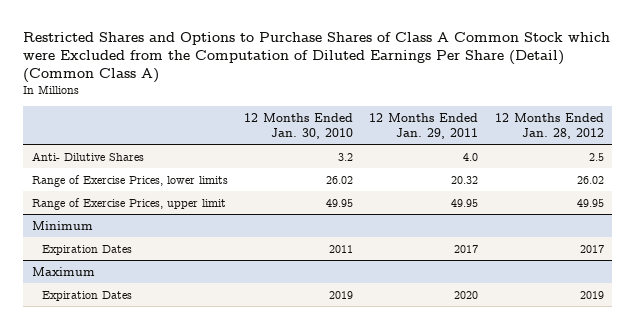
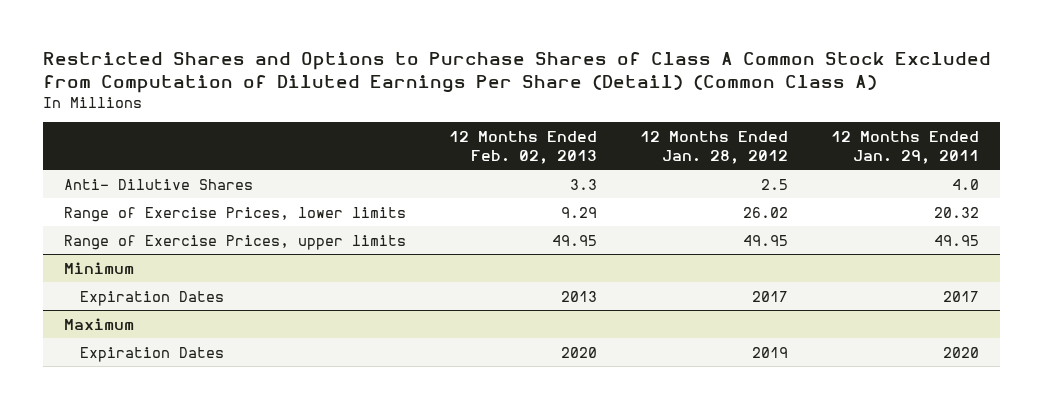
[23,31,611,84] Restricted Shares and Options to Purchase Shares of Class A Common Stock which were Excluded from the Computation of Diluted Earnings Per Share (Detail) (Common Class A) -> [42,52,991,93] Restricted Shares and Options to Purchase Shares of Class A Common Stock Excluded from Computation of Diluted Earnings Per Share (Detail) (Common Class A)
[243,112,353,139] 12 Months Ended Jan. 30, 2010 -> none
none -> [449,130,598,164] 12 Months Ended Feb. 02, 2013
[31,197,226,210] Range of Exercise Prices, upper limit -> [64,234,407,250] Range of Exercise Prices, upper limits

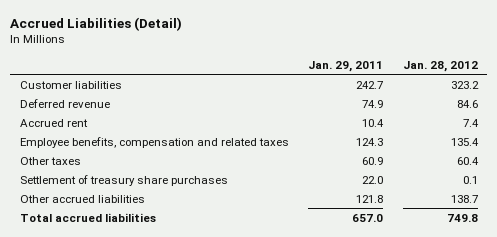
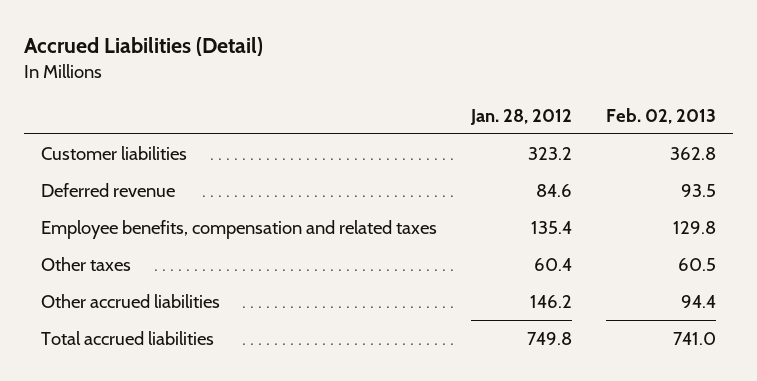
[308,60,384,72] Jan. 29, 2011 -> none
none -> [606,107,717,124] Feb. 02, 2013
[19,118,88,127] Accrued rent -> none
[19,174,228,186] Settlement of treasury share purchases -> none
[450,194,478,203] 138.7 -> [529,295,572,309] 146.2

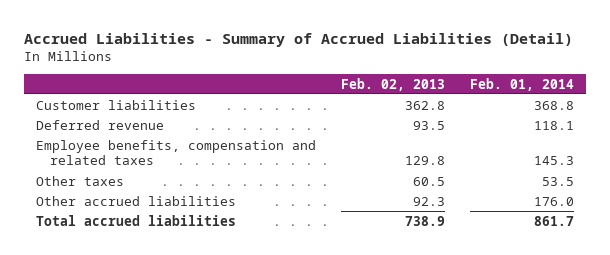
[23,36,263,56] Accrued Liabilities (Detail) -> [23,32,573,47] Accrued Liabilities - Summary of Accrued Liabilities (Detail)
[469,108,572,125] Jan. 28, 2012 -> none
none -> [469,77,574,91] Feb. 01, 2014
[681,295,717,309] 94.4 -> [413,196,446,206] 92.3
[673,332,717,346] 741.0 -> [405,215,446,226] 738.9

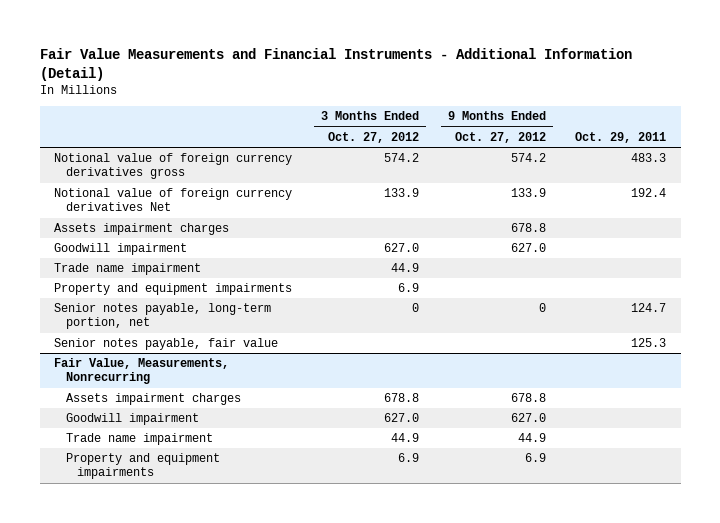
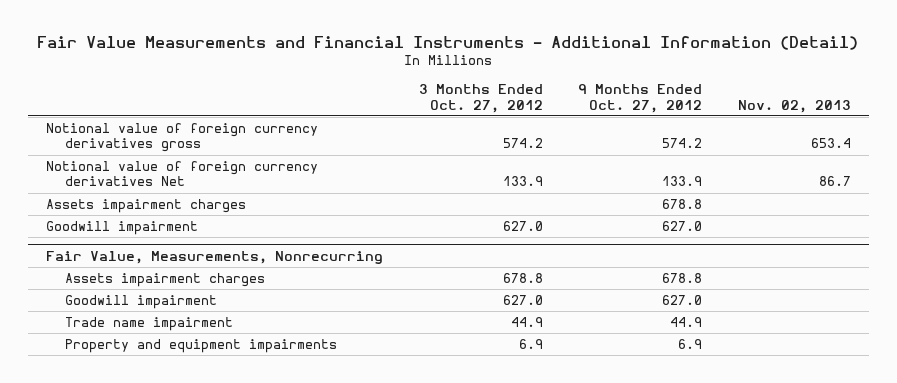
[575,131,667,143] Oct. 29, 2011 -> none
none -> [737,99,851,113] Nov. 02, 2013
[54,263,202,276] Trade name impairment -> none
[54,283,293,296] Property and equipment impairments -> none
[54,303,272,330] Senior notes payable, long-term portion, net -> none
[54,338,279,351] Senior notes payable, fair value -> none

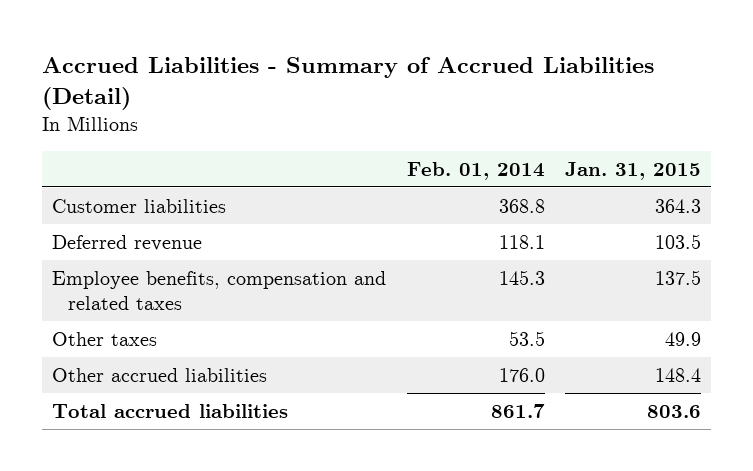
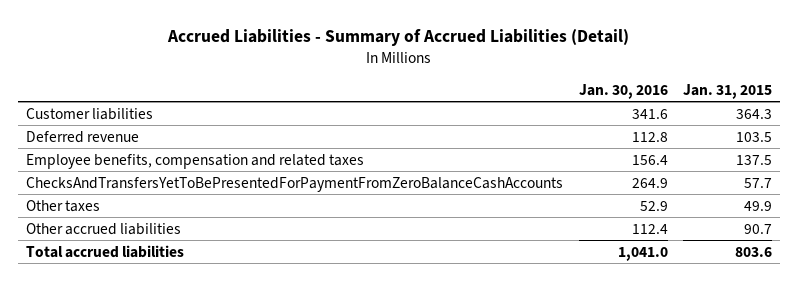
[406,162,545,181] Feb. 01, 2014 -> none
none -> [578,83,668,99] Jan. 30, 2016
none -> [26,176,564,192] ChecksAndTransfersYetToBePresentedForPaymentFromZeroBalanceCashAccounts
[655,367,702,382] 148.4 -> [744,223,773,234] 90.7

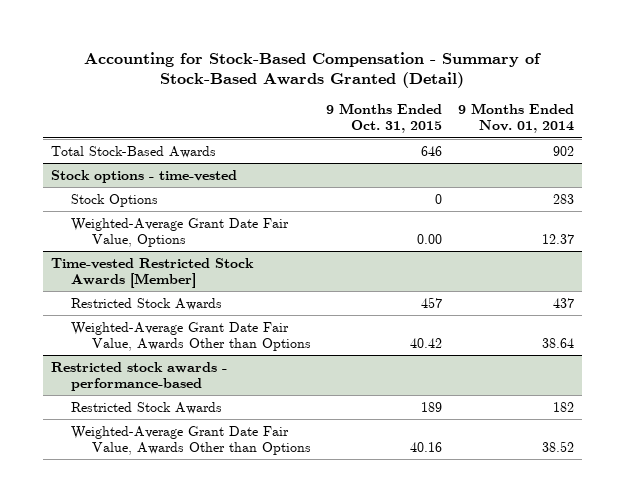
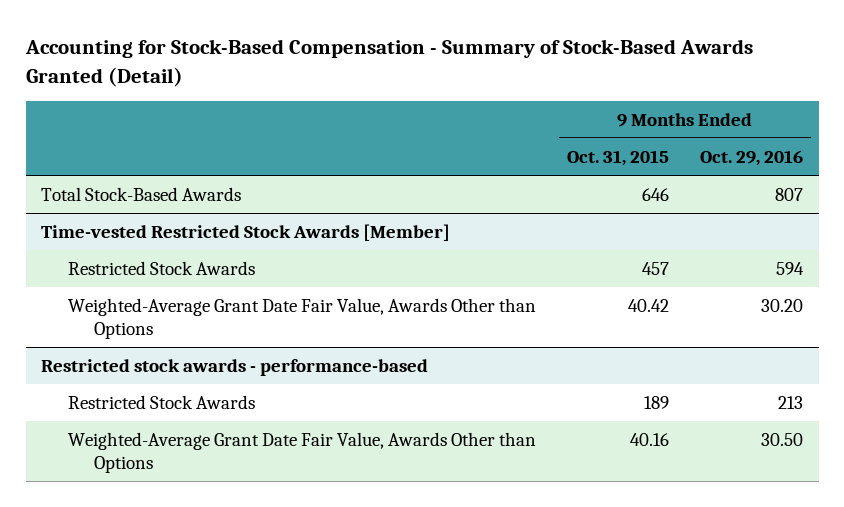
[458,103,575,134] 9 Months Ended Nov. 01, 2014 -> none
none -> [700,149,804,166] Oct. 29, 2016
[50,169,237,183] Stock options - time-vested -> none
[71,193,159,207] Stock Options -> none
[71,217,290,247] Weighted-Average Grant Date Fair Value, Options -> none

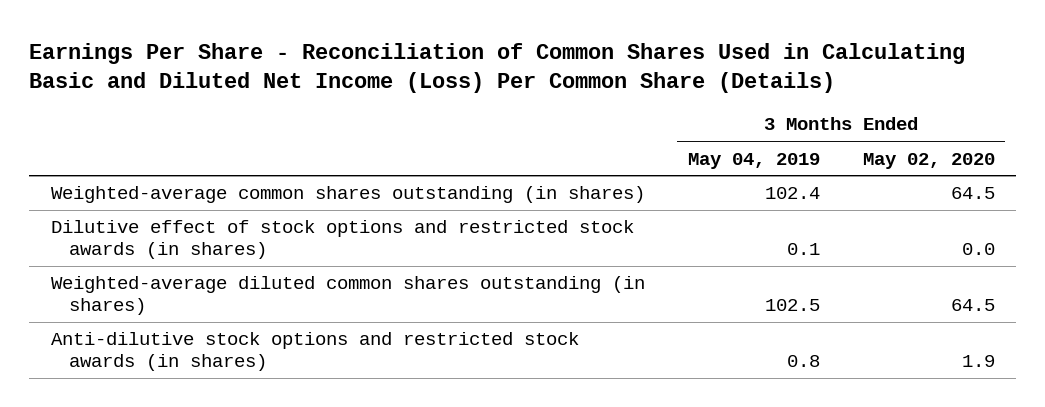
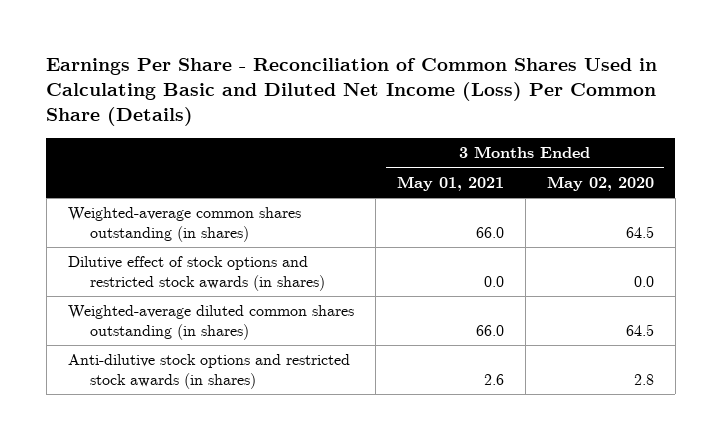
[687,152,820,169] May 04, 2019 -> none
none -> [396,175,504,191] May 01, 2021
[961,355,995,368] 1.9 -> [633,374,654,386] 2.8

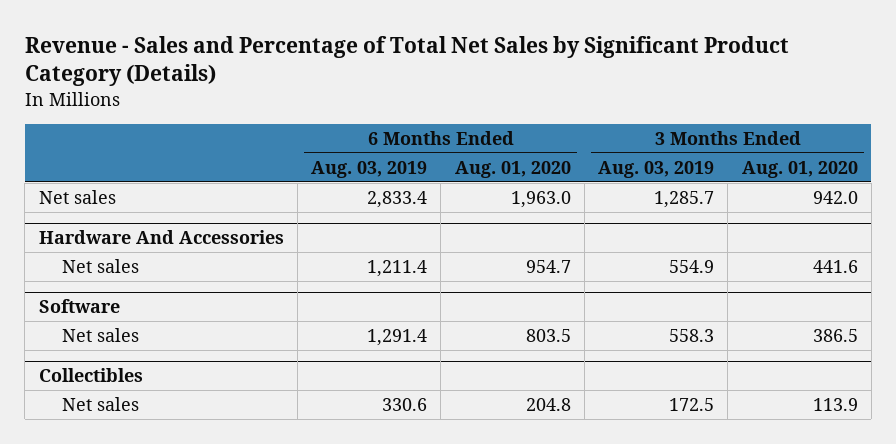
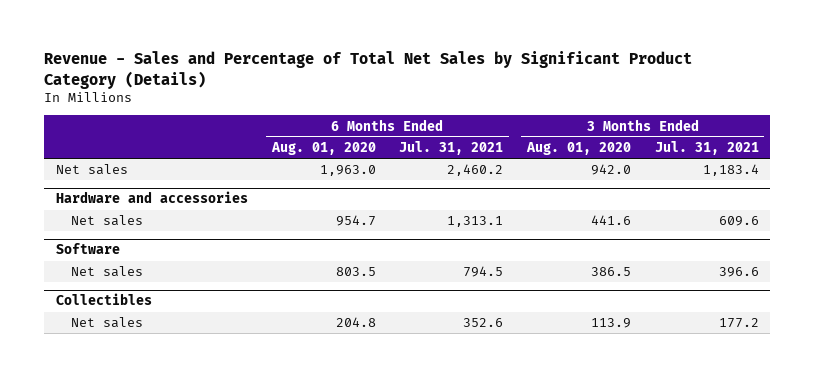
[311,160,428,178] Aug. 03, 2019 -> none
[598,160,715,178] Aug. 03, 2019 -> none
none -> [399,140,504,155] Jul. 31, 2021
none -> [654,140,759,155] Jul. 31, 2021
[38,229,284,244] Hardware And Accessories -> [56,191,249,204] Hardware and accessories

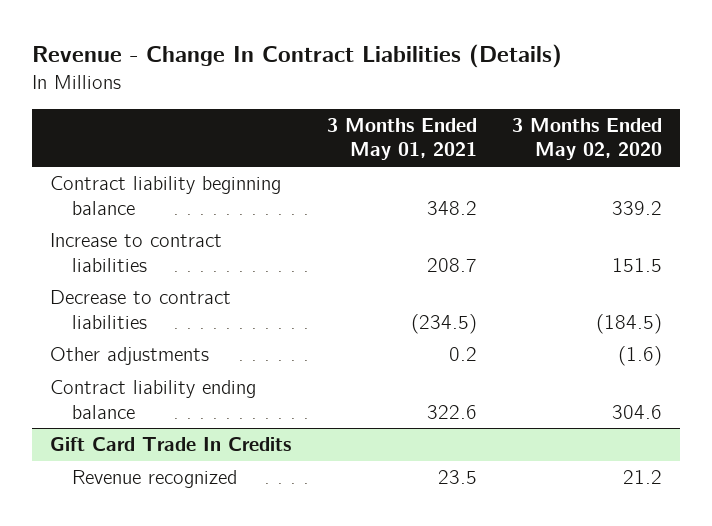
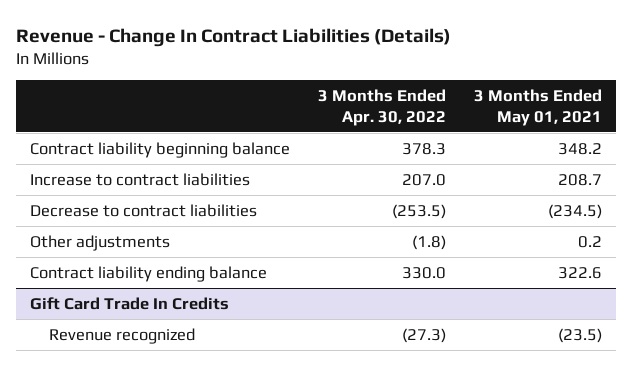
[512,118,663,161] 3 Months Ended May 02, 2020 -> none
none -> [318,89,447,126] 3 Months Ended Apr. 30, 2022
[437,470,477,485] 23.5 -> [557,327,602,343] (23.5)

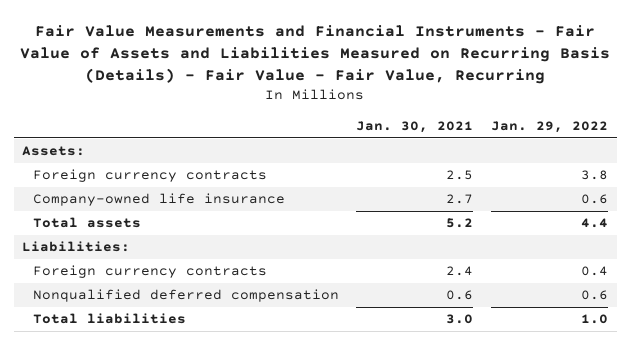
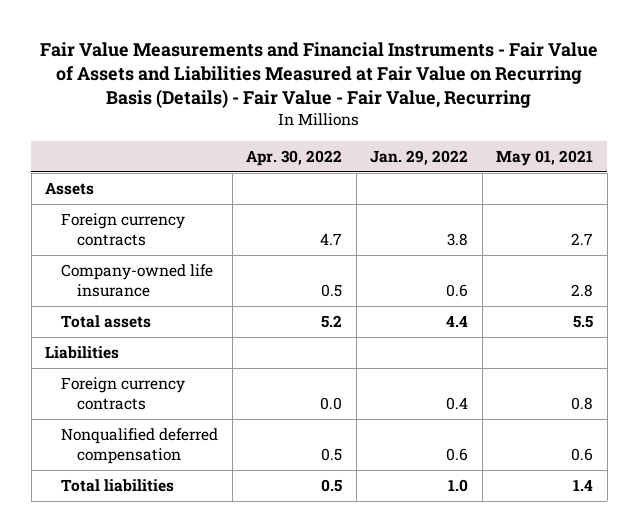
[20,24,611,84] Fair Value Measurements and Financial Instruments - Fair Value of Assets and Liabilities Measured on Recurring Basis (Details) - Fair Value - Fair Value, Recurring -> [40,41,599,109] Fair Value Measurements and Financial Instruments - Fair Value of Assets and Liabilities Measured at Fair Value on Recurring Basis (Details) - Fair Value - Fair Value, Recurring
[356,120,474,133] Jan. 30, 2021 -> none
none -> [246,149,343,166] Apr. 30, 2022
none -> [496,149,594,166] May 01, 2021
[22,146,86,157] Assets: -> [45,182,95,196] Assets
[22,241,131,253] Liabilities: -> [45,346,120,360] Liabilities

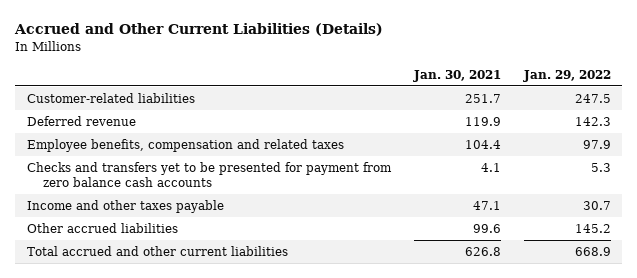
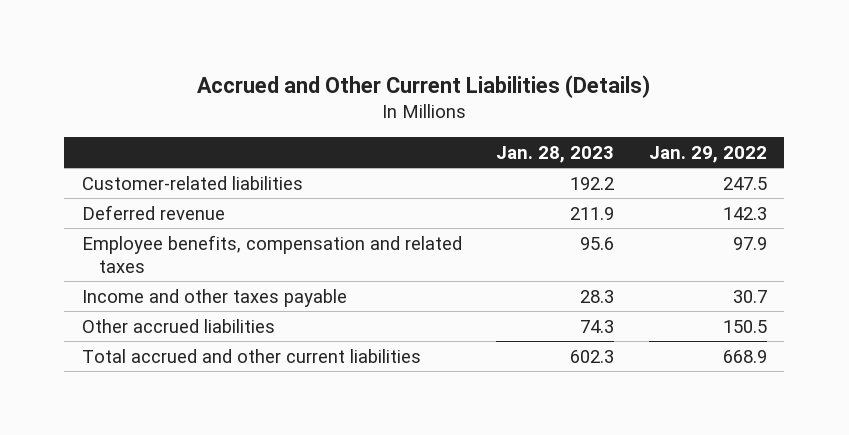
[412,69,501,82] Jan. 30, 2021 -> none
none -> [496,145,615,163] Jan. 28, 2023
[26,161,392,188] Checks and transfers yet to be presented for payment from zero balance cash accounts -> none
[574,223,611,233] 145.2 -> [722,319,767,333] 150.5

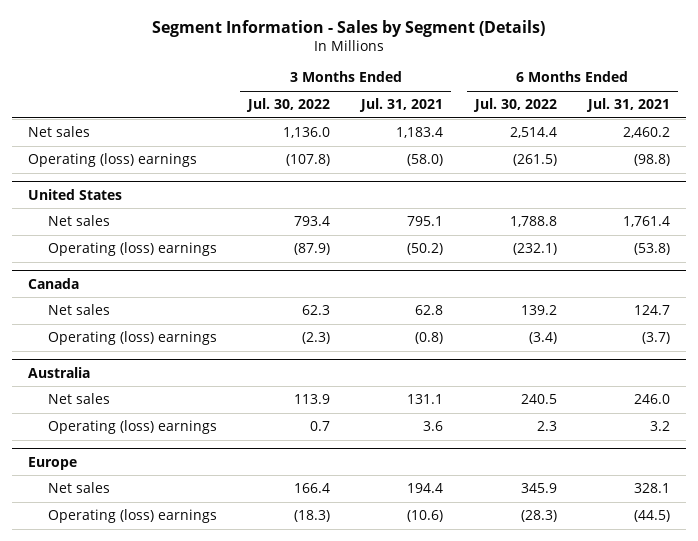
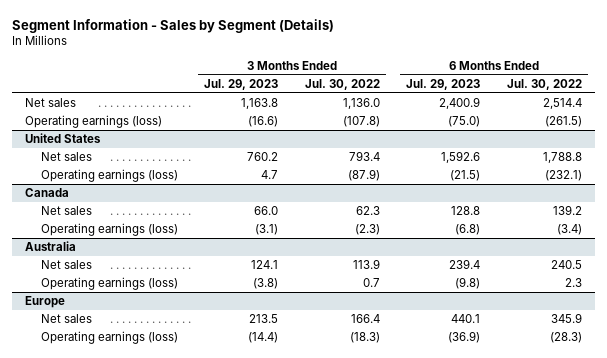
[359,98,444,113] Jul. 31, 2021 -> none
[586,98,671,113] Jul. 31, 2021 -> none
none -> [204,78,279,90] Jul. 29, 2023
none -> [406,78,481,90] Jul. 29, 2023
[28,153,198,168] Operating (loss) earnings -> [25,115,163,129] Operating earnings (loss)
[47,242,217,257] Operating (loss) earnings -> [41,169,179,183] Operating earnings (loss)
[47,331,217,346] Operating (loss) earnings -> [41,223,179,237] Operating earnings (loss)
[47,420,217,435] Operating (loss) earnings -> [41,277,179,291] Operating earnings (loss)
[47,509,217,524] Operating (loss) earnings -> [41,331,179,345] Operating earnings (loss)

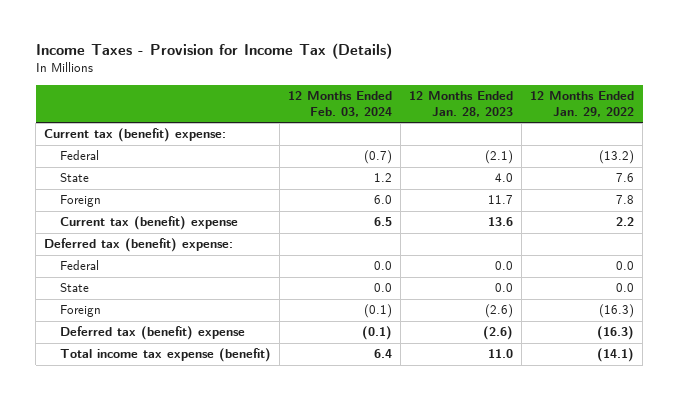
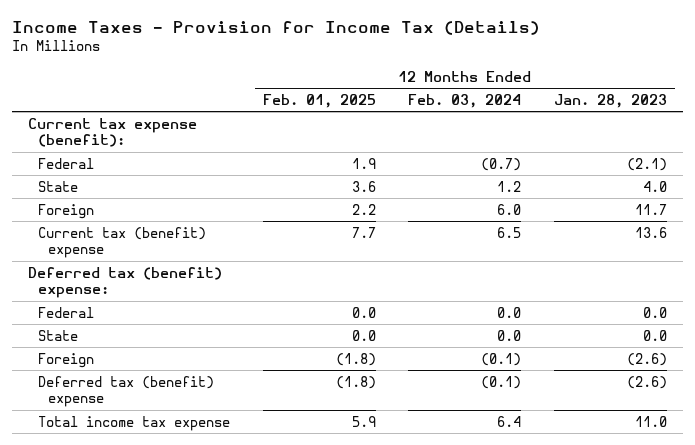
[530,90,635,117] 12 Months Ended Jan. 29, 2022 -> none
none -> [262,93,376,108] Feb. 01, 2025
[44,128,227,143] Current tax (benefit) expense: -> [28,117,198,148] Current tax expense (benefit):
[59,348,271,363] Total income tax expense (benefit) -> [38,415,231,431] Total income tax expense

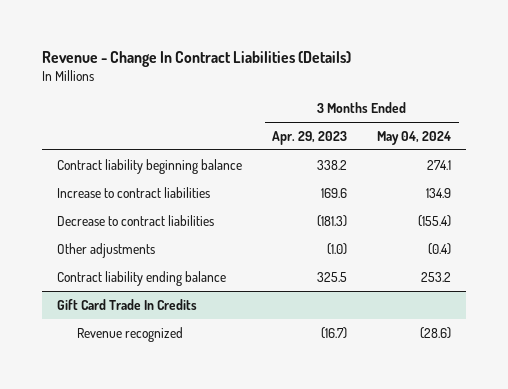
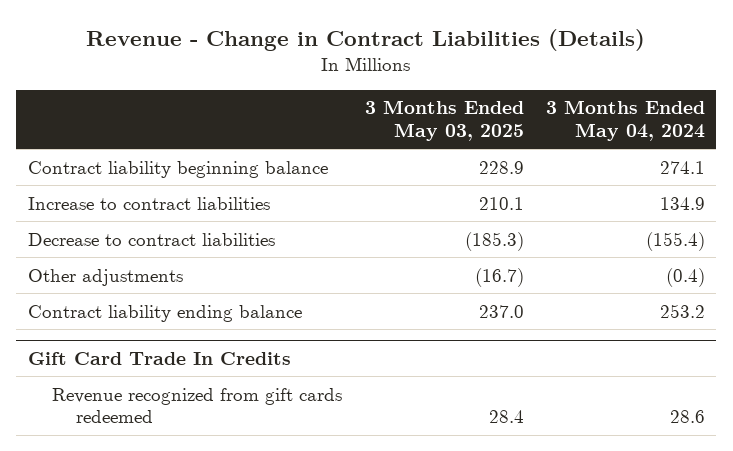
[41,50,351,67] Revenue - Change In Contract Liabilities (Details) -> [86,28,646,51] Revenue - Change in Contract Liabilities (Details)
[272,131,348,146] Apr. 29, 2023 -> none
none -> [364,100,524,141] 3 Months Ended May 03, 2025
[76,326,183,342] Revenue recognized -> [51,387,342,423] Revenue recognized from gift cards redeemed
[420,326,452,339] (28.6) -> [670,409,706,423] 28.6

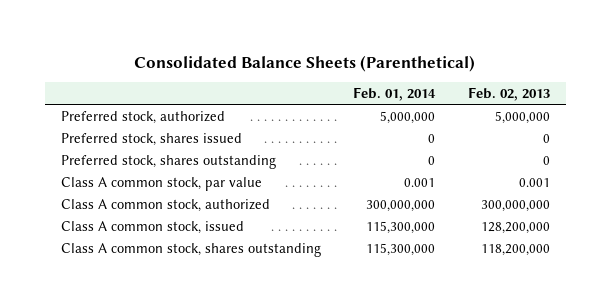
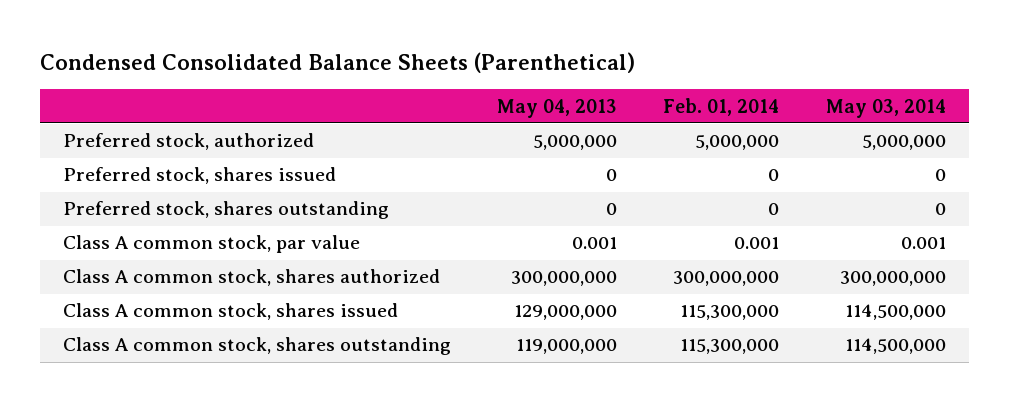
[134,54,476,72] Consolidated Balance Sheets (Parenthetical) -> [39,51,635,73] Condensed Consolidated Balance Sheets (Parenthetical)
[467,86,550,101] Feb. 02, 2013 -> none
none -> [497,98,618,118] May 04, 2013
none -> [825,98,946,118] May 03, 2014
[61,198,271,212] Class A common stock, authorized -> [63,269,441,287] Class A common stock, shares authorized
[61,220,245,234] Class A common stock, issued -> [63,303,399,321] Class A common stock, shares issued

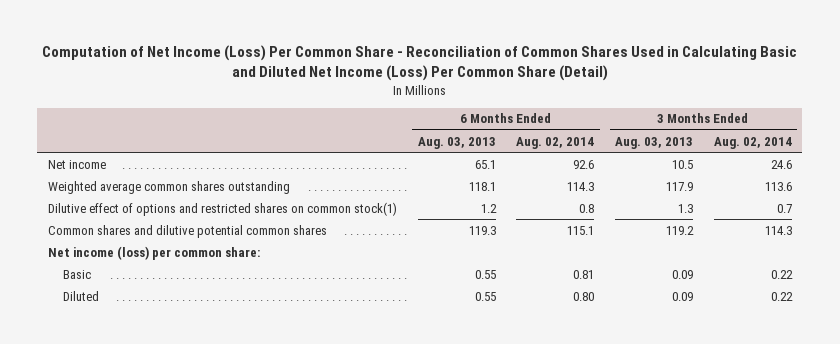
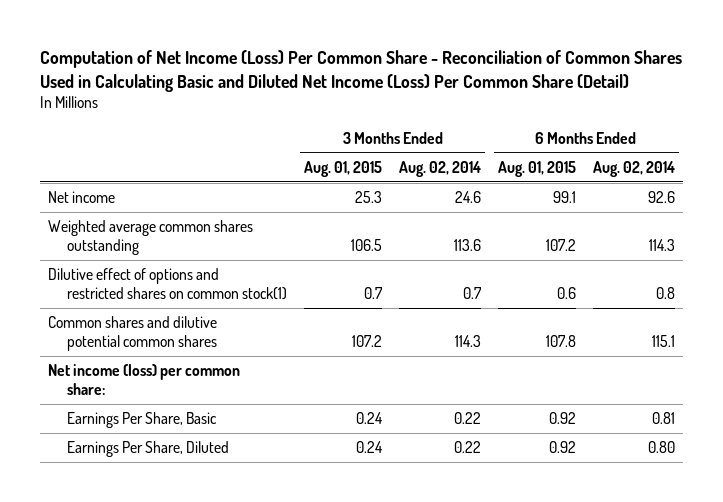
[417,136,496,149] Aug. 03, 2013 -> none
[615,136,694,149] Aug. 03, 2013 -> none
none -> [304,161,383,178] Aug. 01, 2015
none -> [497,161,576,178] Aug. 01, 2015
[63,269,92,279] Basic -> [67,412,218,429] Earnings Per Share, Basic
[63,290,100,301] Diluted -> [67,441,230,458] Earnings Per Share, Diluted

